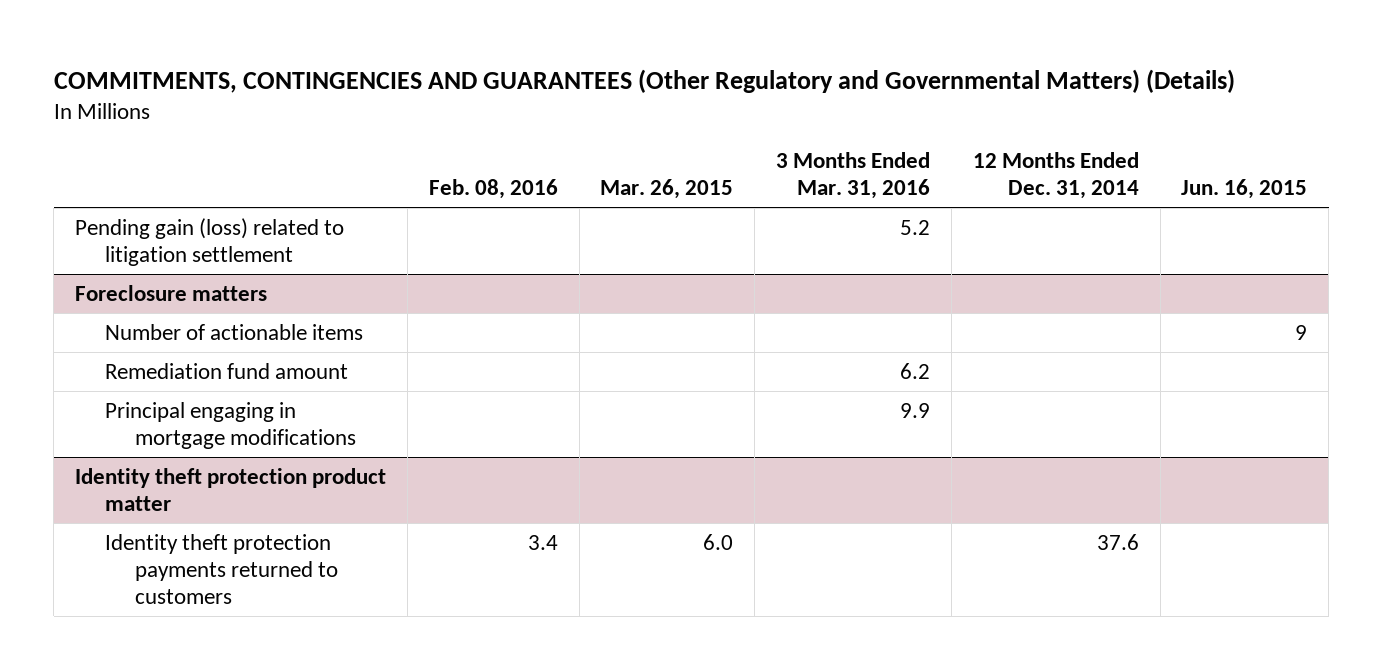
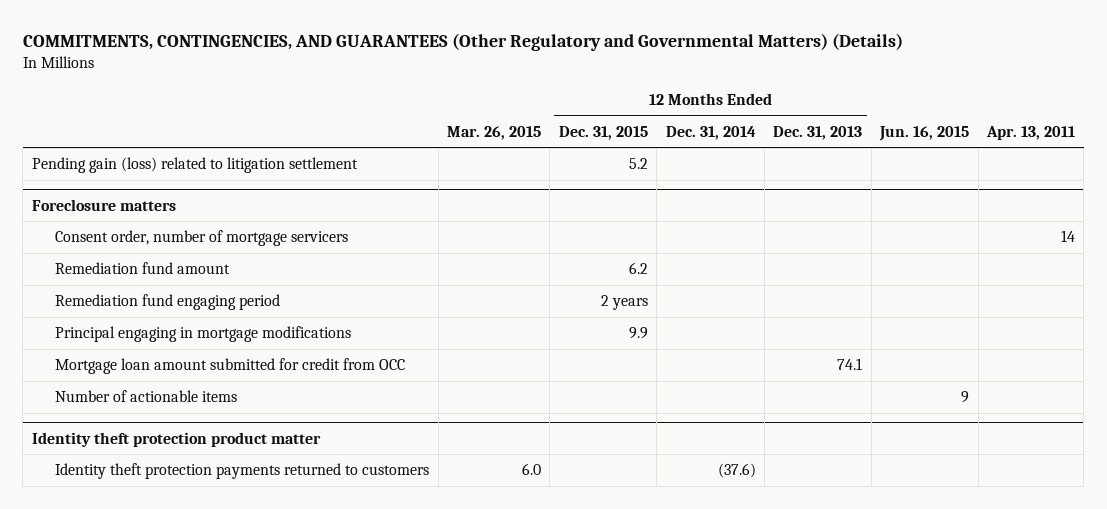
[53,68,1235,93] COMMITMENTS, CONTINGENCIES AND GUARANTEES (Other Regulatory and Governmental Matters) (Details) -> [22,33,903,52] COMMITMENTS, CONTINGENCIES, AND GUARANTEES (Other Regulatory and Governmental Matters) (Details)
[428,178,558,199] Feb. 08, 2016 -> none
[776,151,931,199] 3 Months Ended Mar. 31, 2016 -> none
none -> [558,126,648,141] Dec. 31, 2015
none -> [773,126,863,141] Dec. 31, 2013
none -> [986,126,1076,141] Apr. 13, 2011
none -> [55,230,349,247] Consent order, number of mortgage servicers
none -> [55,294,281,311] Remediation fund engaging period
none -> [55,358,406,375] Mortgage loan amount submitted for credit from OCC
[105,323,364,340] Number of actionable items -> [55,390,238,403] Number of actionable items
[1096,533,1139,550] 37.6 -> [717,463,756,479] (37.6)

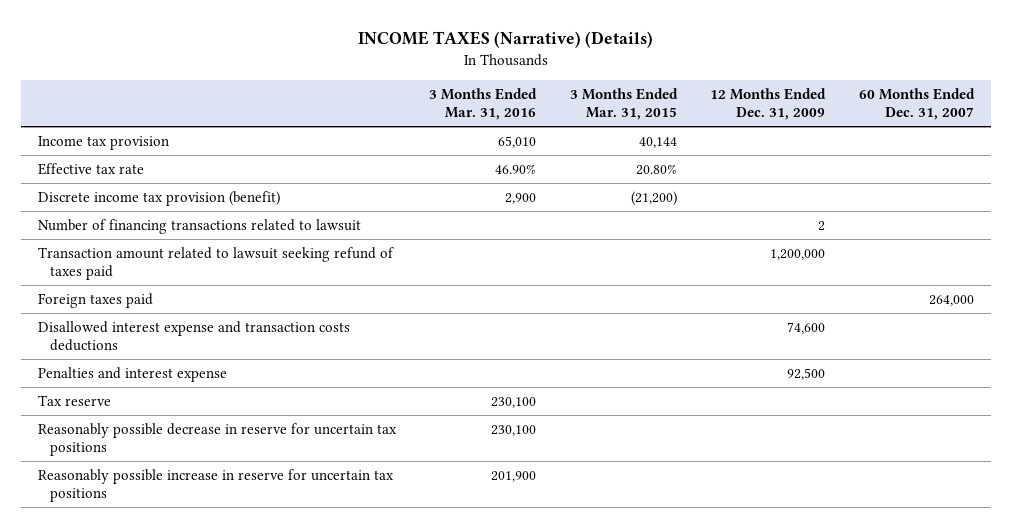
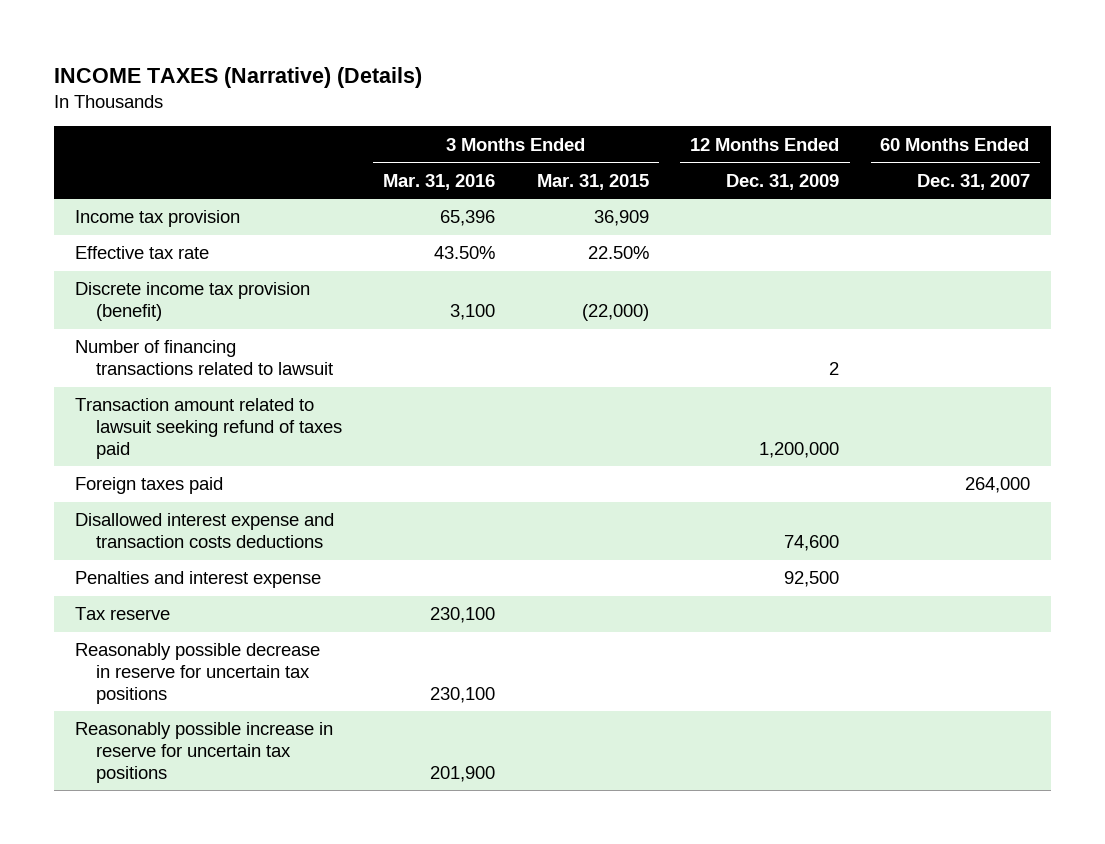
[498,135,537,148] 65,010 -> [440,210,496,227] 65,396
[638,136,677,148] 40,144 -> [593,210,649,227] 36,909
[495,163,537,174] 46.90% -> [434,246,496,260] 43.50%
[635,163,677,175] 20.80% -> [587,246,649,260] 22.50%
[505,192,537,204] 2,900 -> [450,303,496,320] 3,100
[630,190,677,206] (21,200) -> [581,303,649,321] (22,000)

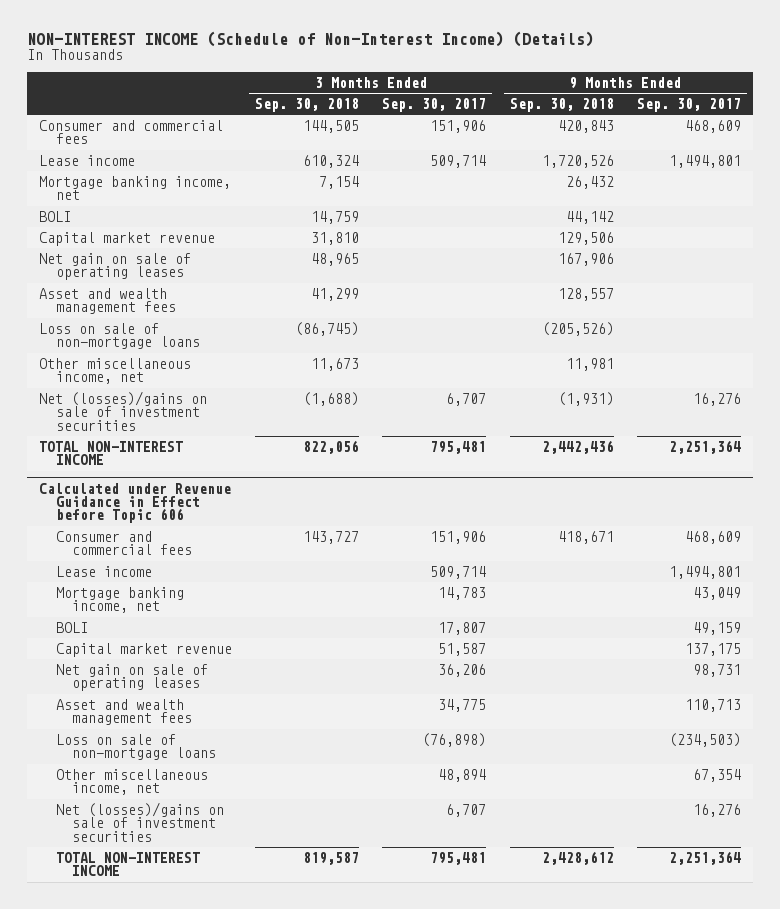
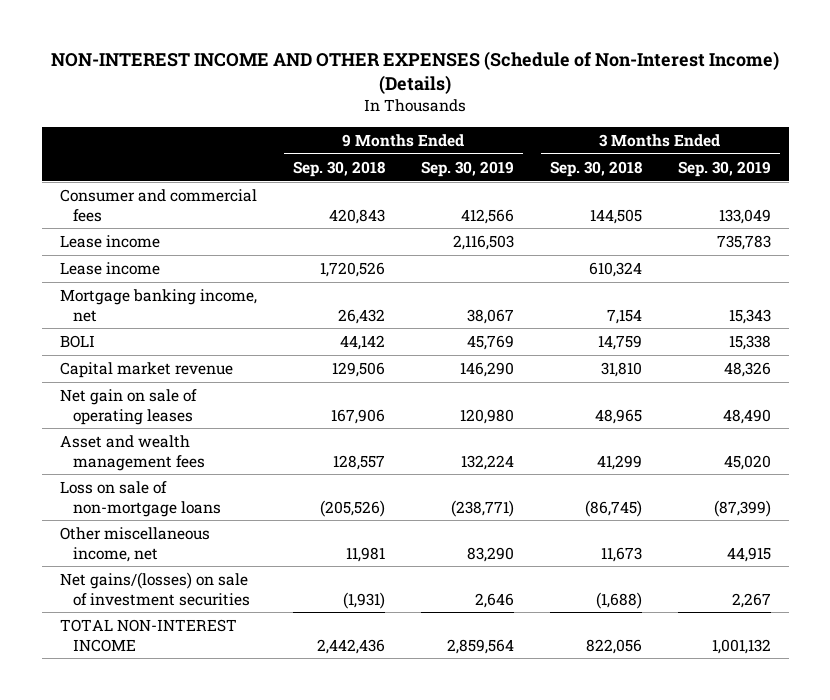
[27,30,595,47] NON-INTEREST INCOME (Schedule of Non-Interest Income) (Details) -> [51,50,780,95] NON-INTEREST INCOME AND OTHER EXPENSES (Schedule of Non-Interest Income) (Details)
[382,97,487,112] Sep. 30, 2017 -> none
[636,97,741,112] Sep. 30, 2017 -> none
none -> [420,160,514,177] Sep. 30, 2019
none -> [677,160,771,177] Sep. 30, 2019
none -> [59,235,160,249] Lease income
[38,390,207,431] Net (losses)/gains on sale of investment securities -> [59,572,250,606] Net gains/(losses) on sale of investment securities
[38,482,231,524] Calculated under Revenue Guidance in Effect before Topic 606 -> none
[55,530,193,556] Consumer and commercial fees -> none
[55,565,152,577] Lease income -> none
[55,586,184,614] Mortgage banking income, net -> none
[55,621,88,633] BOLI -> none
[55,642,232,657] Capital market revenue -> none
[55,663,208,692] Net gain on sale of operating leases -> none
[55,698,193,726] Asset and wealth management fees -> none
[55,733,217,761] Loss on sale of non-mortgage loans -> none
[55,768,208,796] Other miscellaneous income, net -> none
[55,801,224,842] Net (losses)/gains on sale of investment securities -> none
[55,851,200,877] TOTAL NON-INTEREST INCOME -> none

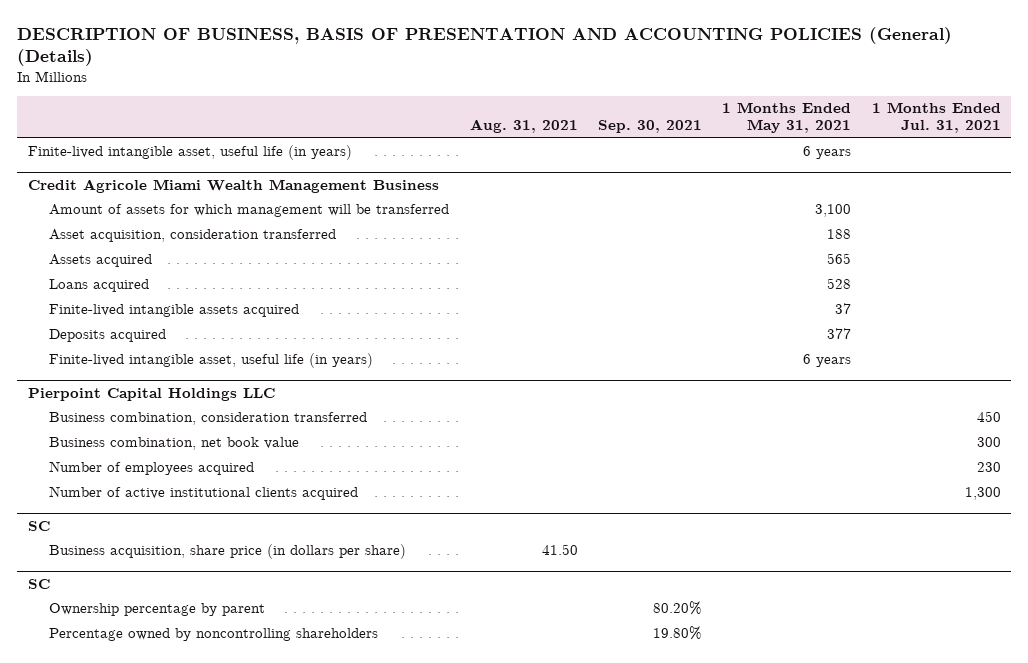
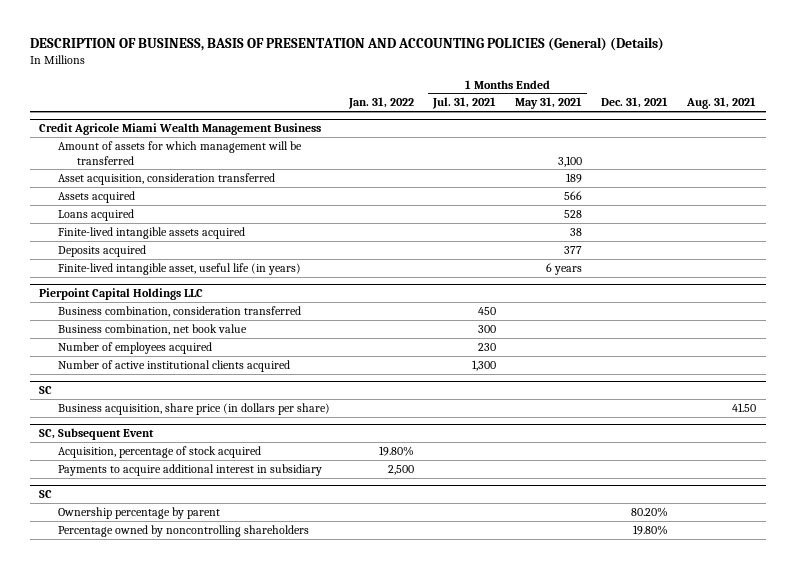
[597,120,702,134] Sep. 30, 2021 -> none
none -> [348,97,415,110] Jan. 31, 2022
none -> [601,97,669,109] Dec. 31, 2021
[27,145,352,161] Finite-lived intangible asset, useful life (in years) -> none
[827,229,852,240] 188 -> [566,172,583,183] 189
[827,253,852,265] 565 -> [564,190,583,200] 566
[835,303,852,315] 37 -> [570,227,583,236] 38
none -> [39,428,155,441] SC, Subsequent Event
none -> [58,445,262,458] Acquisition, percentage of stock acquired
none -> [58,463,323,476] Payments to acquire additional interest in subsidiary

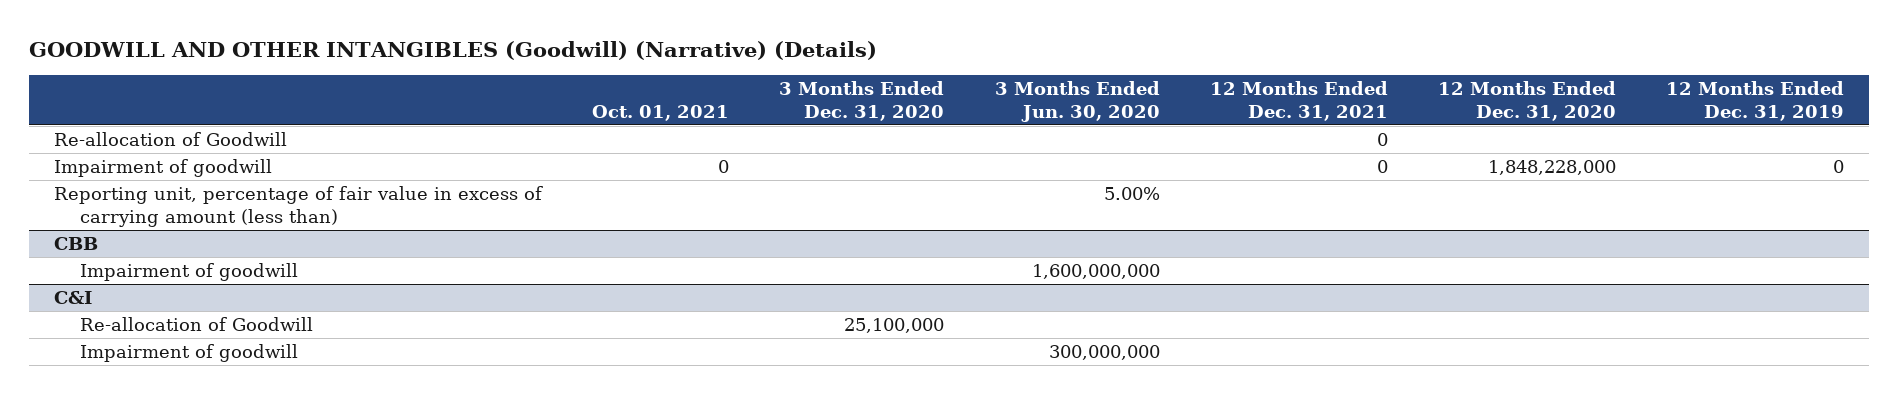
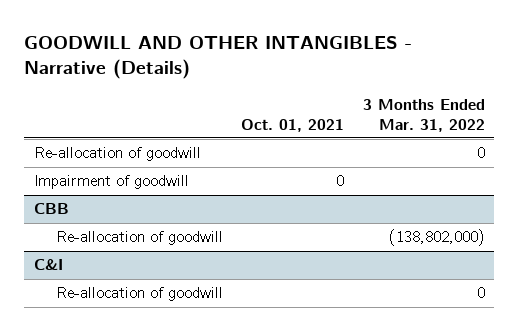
[29,41,878,61] GOODWILL AND OTHER INTANGIBLES (Goodwill) (Narrative) (Details) -> [24,36,413,80] GOODWILL AND OTHER INTANGIBLES - Narrative (Details)
[779,81,945,121] 3 Months Ended Dec. 31, 2020 -> none
[994,81,1160,122] 3 Months Ended Jun. 30, 2020 -> none
[1209,81,1388,121] 12 Months Ended Dec. 31, 2021 -> none
[1437,81,1616,121] 12 Months Ended Dec. 31, 2020 -> none
[1666,81,1845,121] 12 Months Ended Dec. 31, 2019 -> none
none -> [362,98,485,132] 3 Months Ended Mar. 31, 2022
[54,132,288,147] Re-allocation of Goodwill -> [33,147,201,162] Re-allocation of goodwill
[54,186,544,227] Reporting unit, percentage of fair value in excess of carrying amount (less than) -> none
[79,263,298,282] Impairment of goodwill -> none
none -> [55,231,223,246] Re-allocation of goodwill
[79,344,298,363] Impairment of goodwill -> none
[79,317,313,332] Re-allocation of Goodwill -> [55,287,223,302] Re-allocation of goodwill

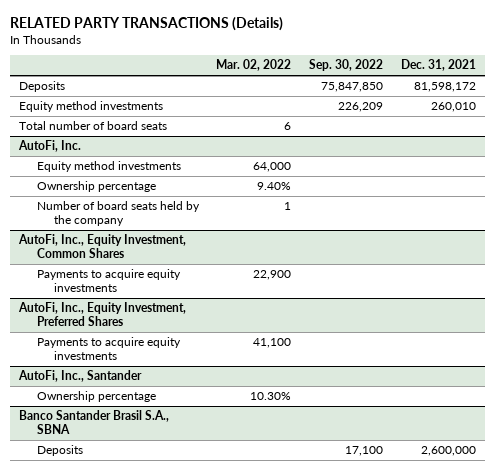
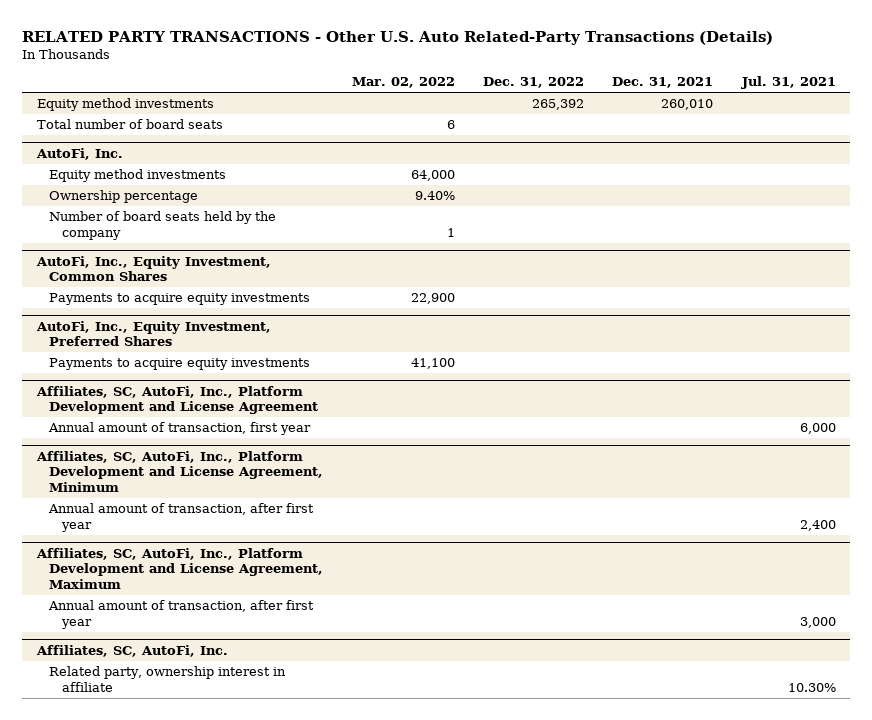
[9,16,283,31] RELATED PARTY TRANSACTIONS (Details) -> [22,30,774,45] RELATED PARTY TRANSACTIONS - Other U.S. Auto Related-Party Transactions (Details)
[309,59,384,72] Sep. 30, 2022 -> none
none -> [482,77,584,89] Dec. 31, 2022
none -> [740,76,836,90] Jul. 31, 2021
[18,81,65,93] Deposits -> none
[17,370,142,383] AutoFi, Inc., Santander -> none
[36,391,156,403] Ownership percentage -> none
[18,410,169,435] Banco Santander Brasil S.A., SBNA -> none
[36,445,83,457] Deposits -> none
none -> [35,385,319,415] Affiliates, SC, AutoFi, Inc., Platform Development and License Agreement
none -> [48,422,312,436] Annual amount of transaction, first year
none -> [35,450,324,492] Affiliates, SC, AutoFi, Inc., Platform Development and License Agreement, Minimum
none -> [48,503,315,532] Annual amount of transaction, after first year
none -> [35,547,324,589] Affiliates, SC, AutoFi, Inc., Platform Development and License Agreement, Maximum
none -> [48,600,315,629] Annual amount of transaction, after first year
none -> [35,644,228,657] Affiliates, SC, AutoFi, Inc.
none -> [49,666,287,692] Related party, ownership interest in affiliate

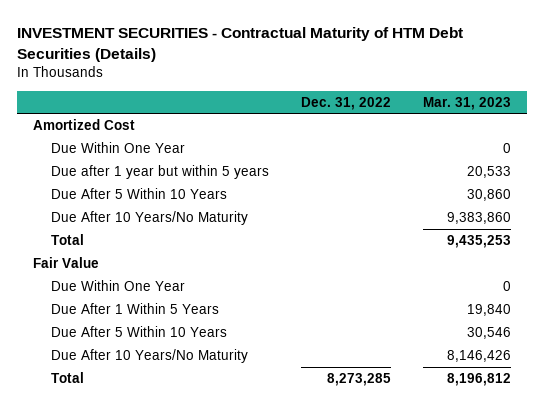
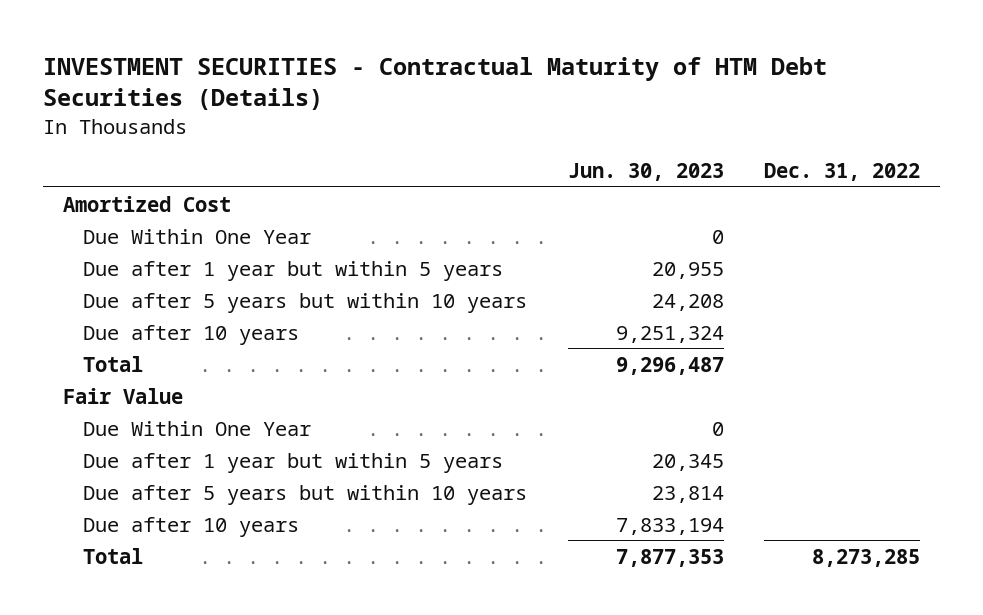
[422,96,511,110] Mar. 31, 2023 -> none
none -> [567,162,724,181] Jun. 30, 2023
[51,188,228,200] Due After 5 Within 10 Years -> [82,292,527,313] Due after 5 years but within 10 years
[51,211,249,226] Due After 10 Years/No Maturity -> [82,324,299,345] Due after 10 years
[51,303,220,315] Due After 1 Within 5 Years -> [82,452,503,473] Due after 1 year but within 5 years
[51,326,228,338] Due After 5 Within 10 Years -> [82,484,527,505] Due after 5 years but within 10 years
[51,349,249,364] Due After 10 Years/No Maturity -> [82,516,299,537] Due after 10 years

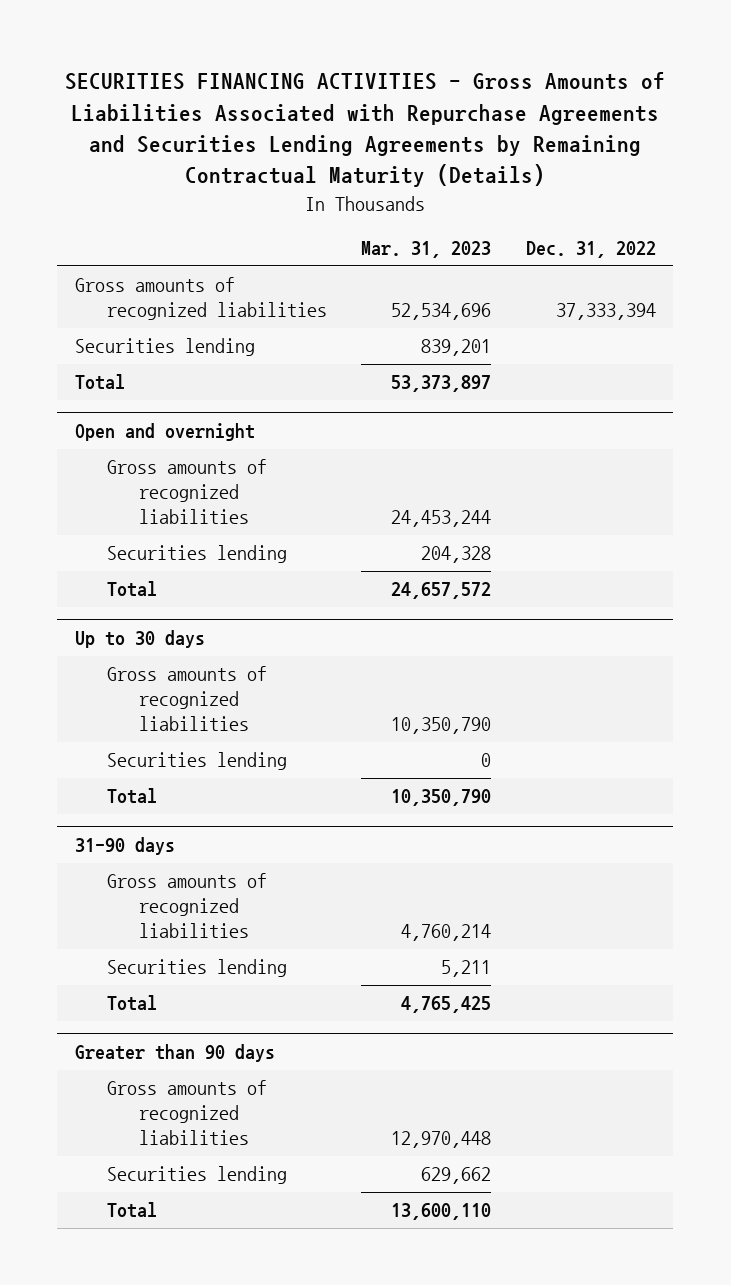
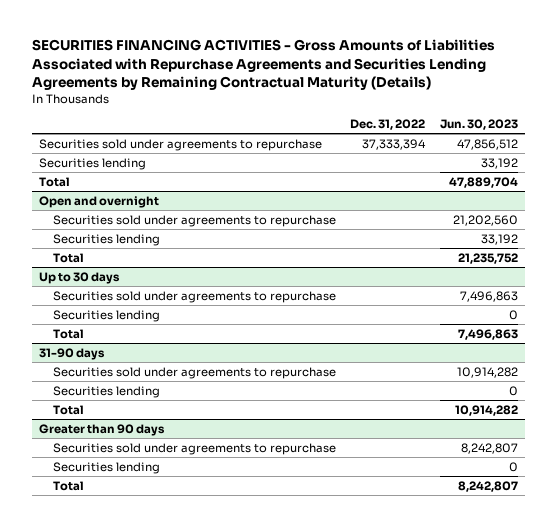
[361,241,492,259] Mar. 31, 2023 -> none
none -> [439,119,518,131] Jun. 30, 2023
[74,277,327,321] Gross amounts of recognized liabilities -> [39,138,323,151] Securities sold under agreements to repurchase
[106,459,267,525] Gross amounts of recognized liabilities -> [53,214,337,227] Securities sold under agreements to repurchase
[106,666,267,732] Gross amounts of recognized liabilities -> [53,290,337,303] Securities sold under agreements to repurchase
[106,873,267,939] Gross amounts of recognized liabilities -> [53,366,337,379] Securities sold under agreements to repurchase
[106,1080,267,1146] Gross amounts of recognized liabilities -> [53,442,337,455] Securities sold under agreements to repurchase

